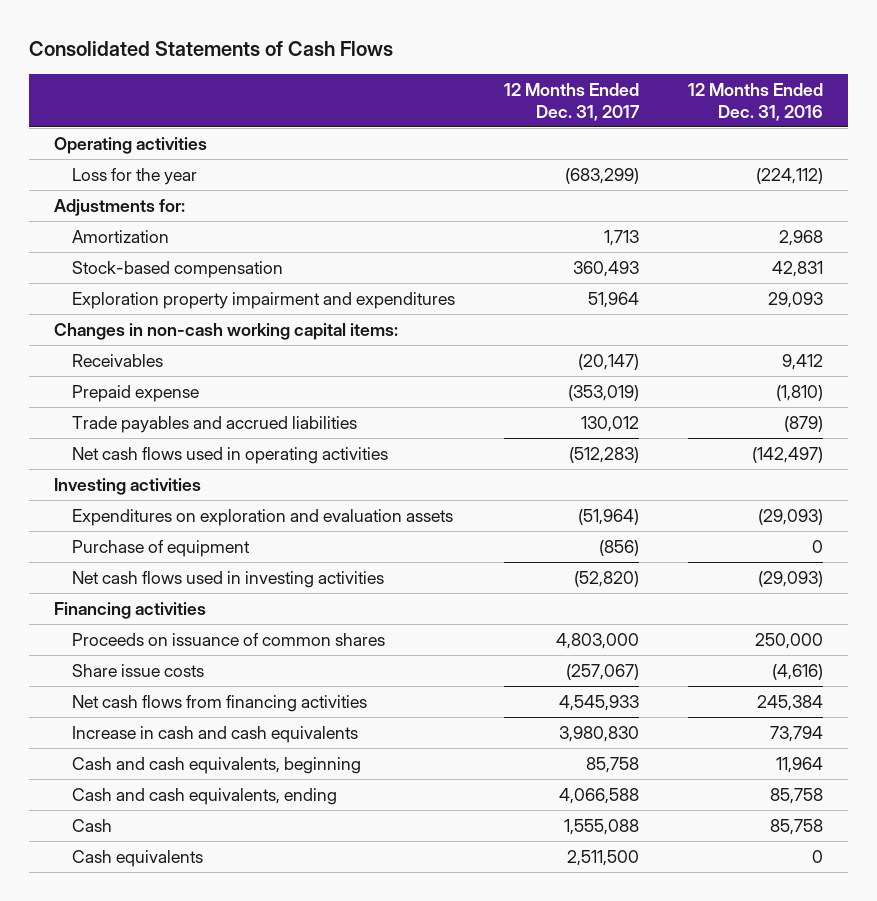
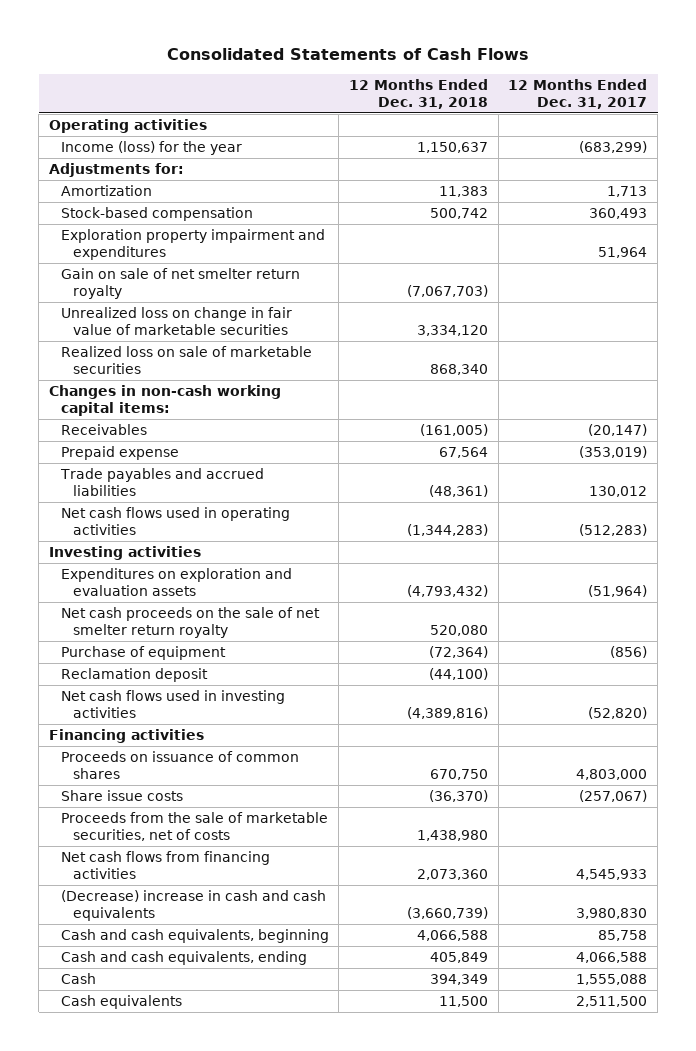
[688,82,824,121] 12 Months Ended Dec. 31, 2016 -> none
none -> [349,78,489,110] 12 Months Ended Dec. 31, 2018
[71,168,197,186] Loss for the year -> [60,140,242,155] Income (loss) for the year
none -> [60,267,300,300] Gain on sale of net smelter return royalty
none -> [60,306,292,336] Unrealized loss on change in fair value of marketable securities
none -> [60,345,312,375] Realized loss on sale of marketable securities
none -> [60,606,320,639] Net cash proceeds on the sale of net smelter return royalty
none -> [60,667,208,682] Reclamation deposit
none -> [60,811,328,842] Proceeds from the sale of marketable securities, net of costs
[71,726,358,744] Increase in cash and cash equivalents -> [60,889,326,922] (Decrease) increase in cash and cash equivalents

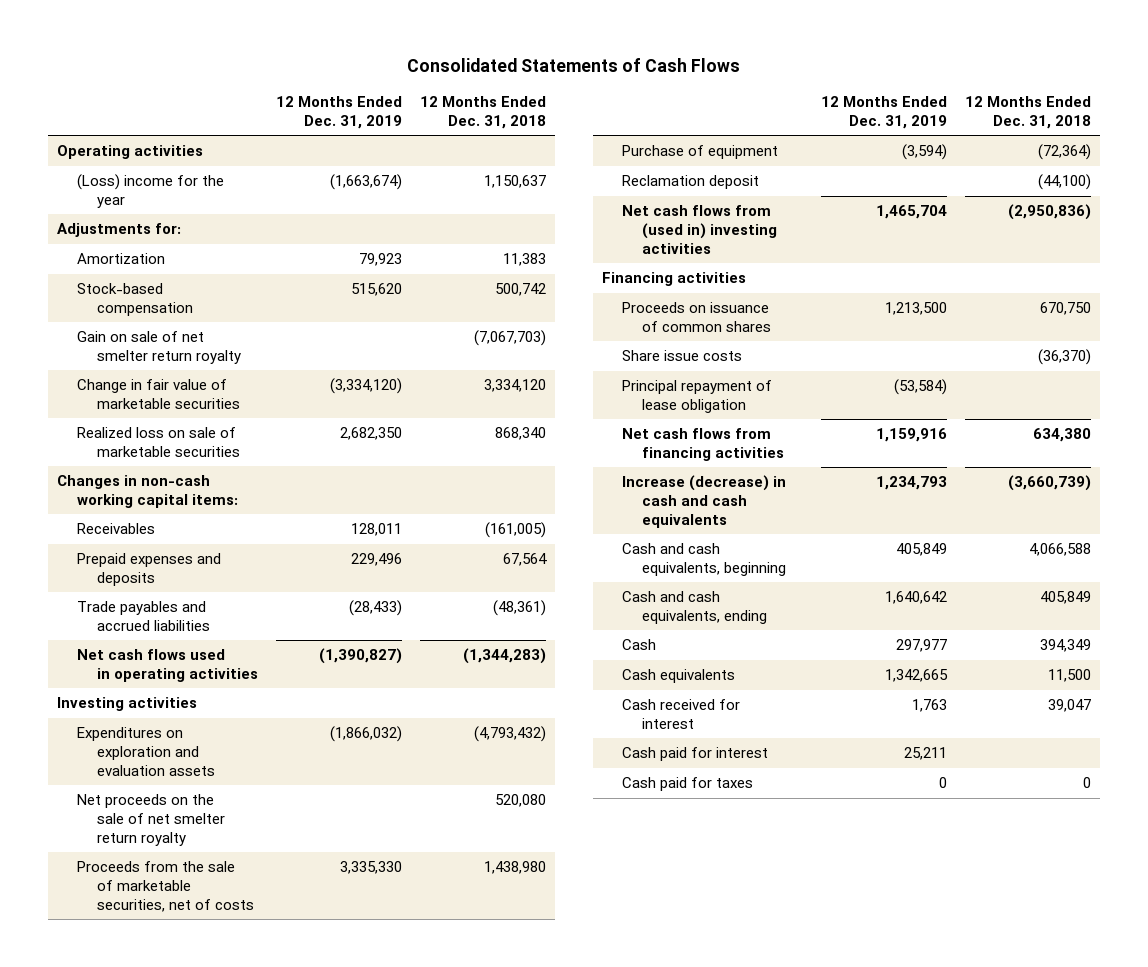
[508,78,648,110] 12 Months Ended Dec. 31, 2017 -> none
none -> [276,96,403,130] 12 Months Ended Dec. 31, 2019
[60,140,242,155] Income (loss) for the year -> [77,174,225,209] (Loss) income for the year
[60,228,325,261] Exploration property impairment and expenditures -> none
[60,306,292,336] Unrealized loss on change in fair value of marketable securities -> [77,379,241,410] Change in fair value of marketable securities
[60,445,179,460] Prepaid expense -> [77,553,222,587] Prepaid expenses and deposits
[60,606,320,639] Net cash proceeds on the sale of net smelter return royalty -> [77,794,226,847] Net proceeds on the sale of net smelter return royalty
[60,811,328,842] Proceeds from the sale of marketable securities, net of costs -> [77,861,255,913] Proceeds from the sale of marketable securities, net of costs
[60,689,285,719] Net cash flows used in investing activities -> [621,205,777,255] Net cash flows from (used in) investing activities
[407,707,489,720] (4,389,816) -> [1007,204,1091,221] (2,950,836)
none -> [621,380,772,414] Principal repayment of lease obligation
[417,869,489,881] 2,073,360 -> [1032,428,1091,443] 634,380
[60,889,326,922] (Decrease) increase in cash and cash equivalents -> [621,475,786,529] Increase (decrease) in cash and cash equivalents
none -> [621,699,740,730] Cash received for interest
none -> [621,747,768,762] Cash paid for interest
none -> [621,777,753,792] Cash paid for taxes

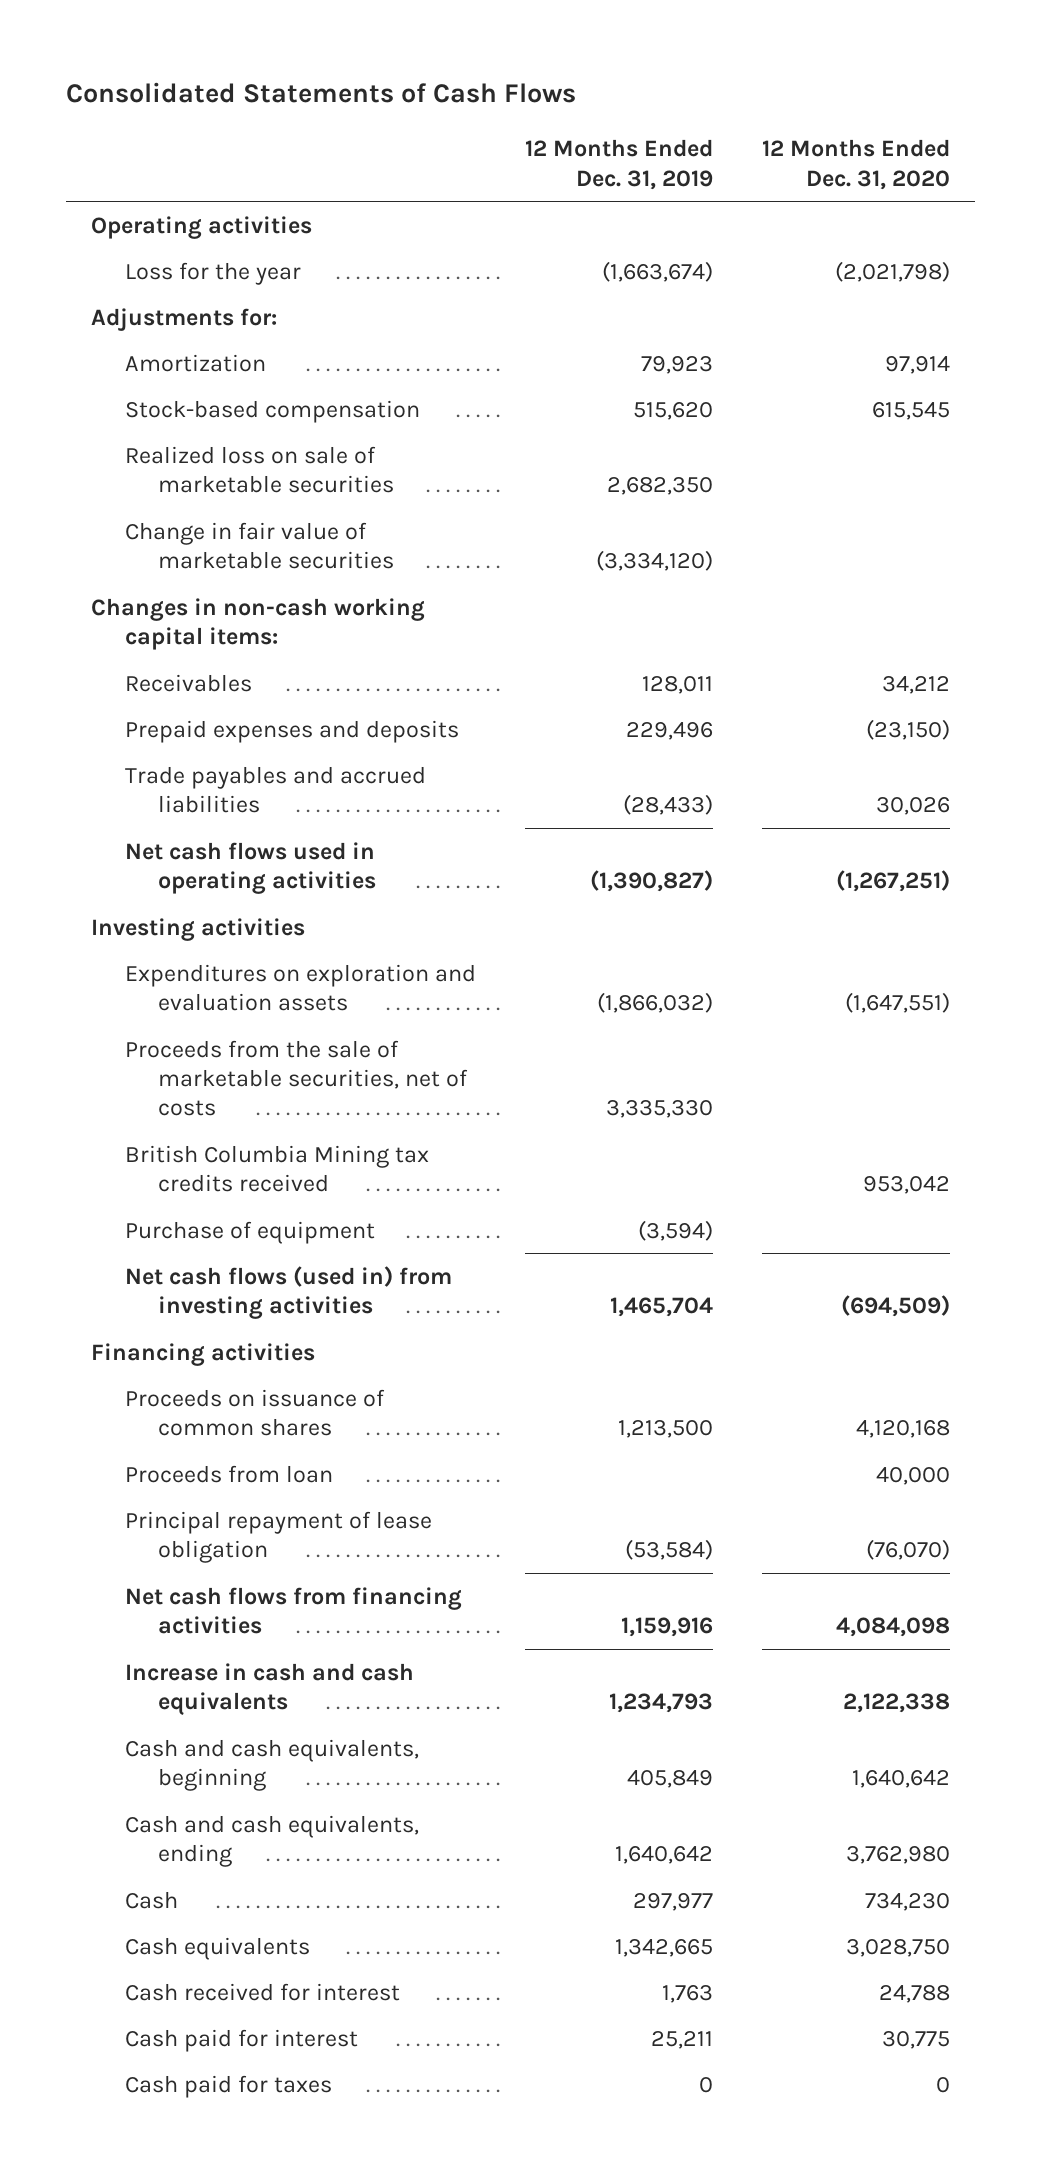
[420,96,547,130] 12 Months Ended Dec. 31, 2018 -> none
none -> [762,139,951,190] 12 Months Ended Dec. 31, 2020
[77,174,225,209] (Loss) income for the year -> [124,261,301,285] Loss for the year
[77,331,242,365] Gain on sale of net smelter return royalty -> none
[77,379,241,410] Change in fair value of marketable securities -> [124,521,395,569] Change in fair value of marketable securities
[77,794,226,847] Net proceeds on the sale of net smelter return royalty -> none
none -> [124,1144,429,1192] British Columbia Mining tax credits received
[621,175,759,190] Reclamation deposit -> none
[621,205,777,255] Net cash flows from (used in) investing activities -> [124,1265,452,1319] Net cash flows (used in) from investing activities
[621,350,742,362] Share issue costs -> none
none -> [124,1464,333,1483] Proceeds from loan
[621,475,786,529] Increase (decrease) in cash and cash equivalents -> [124,1662,414,1715] Increase in cash and cash equivalents

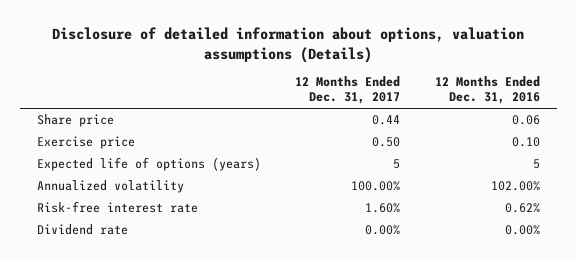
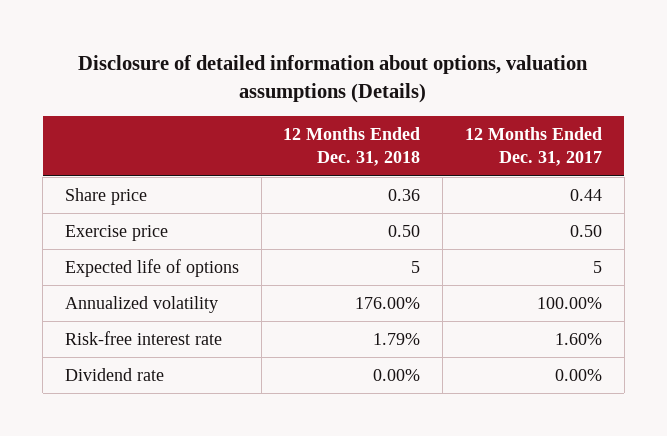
[434,76,540,105] 12 Months Ended Dec. 31, 2016 -> none
none -> [283,127,421,167] 12 Months Ended Dec. 31, 2018
[37,157,262,172] Expected life of options (years) -> [64,259,239,278] Expected life of options

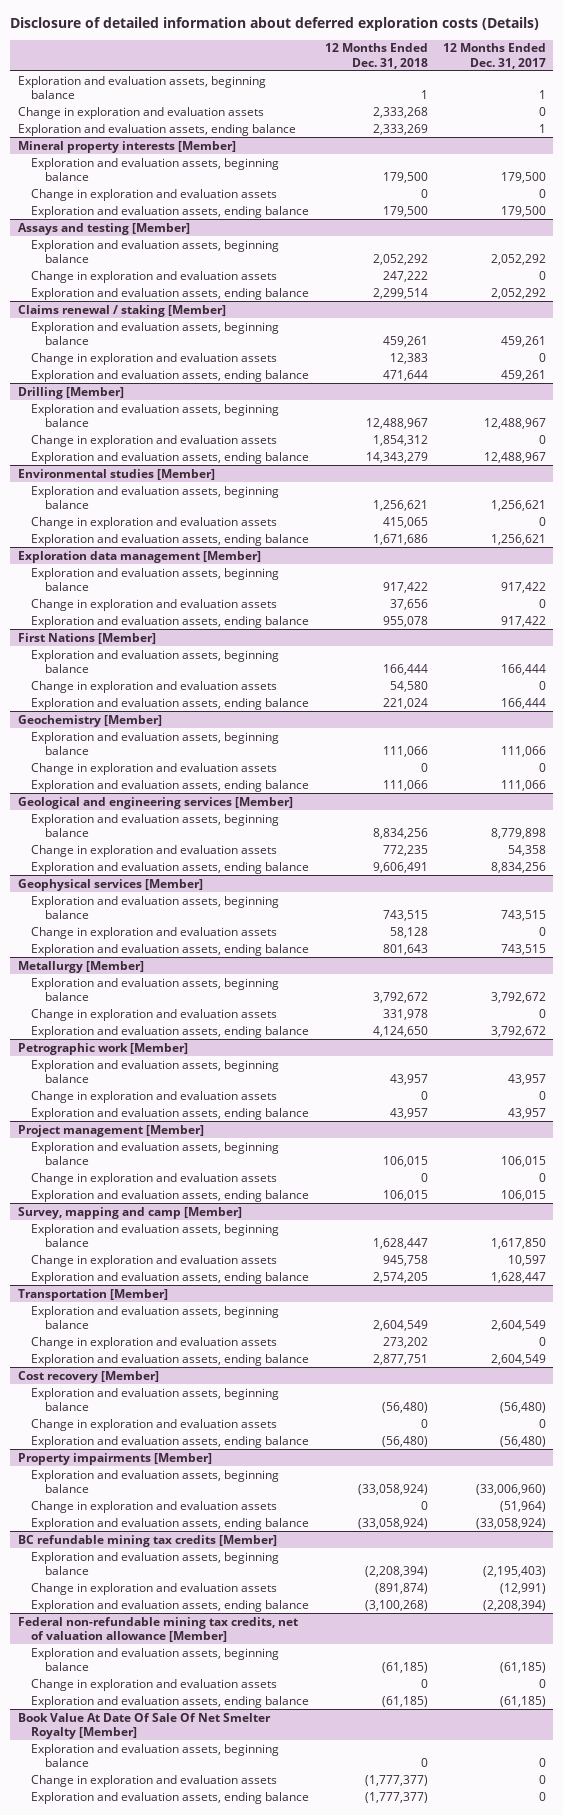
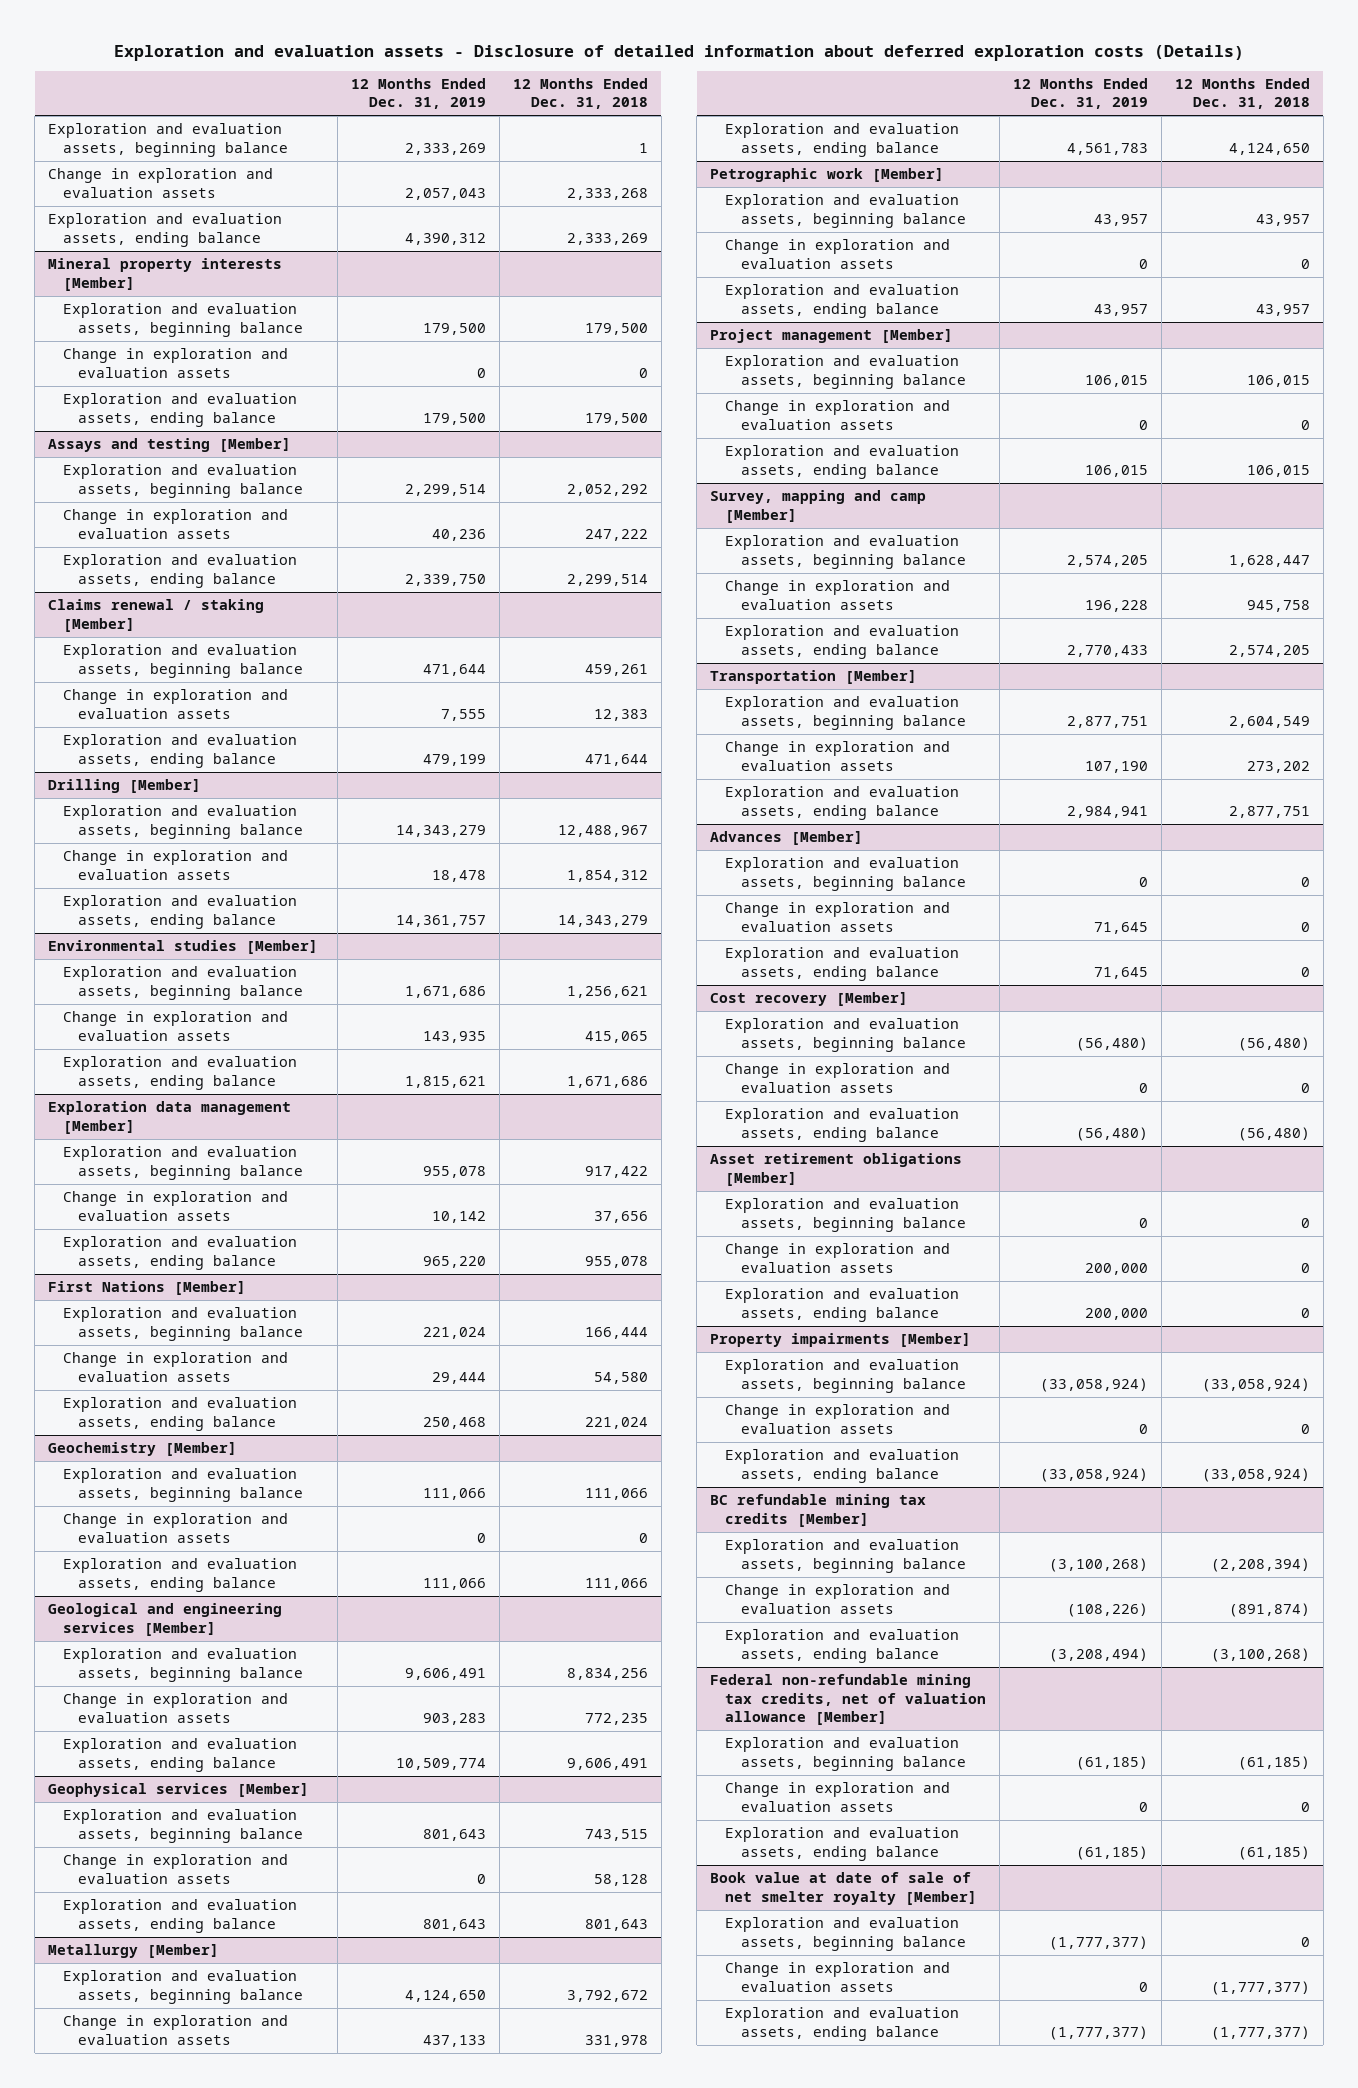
[10,17,540,32] Disclosure of detailed information about deferred exploration costs (Details) -> [113,44,1244,61] Exploration and evaluation assets - Disclosure of detailed information about deferred exploration costs (Details)
[442,43,546,69] 12 Months Ended Dec. 31, 2017 -> none
none -> [350,78,486,110] 12 Months Ended Dec. 31, 2019
none -> [710,831,864,846] Advances [Member]
none -> [725,857,966,891] Exploration and evaluation assets, beginning balance
none -> [725,902,951,932] Change in exploration and evaluation assets
none -> [725,947,960,981] Exploration and evaluation assets, ending balance
none -> [710,1153,963,1186] Asset retirement obligations [Member]
none -> [725,1198,966,1232] Exploration and evaluation assets, beginning balance
none -> [725,1243,951,1273] Change in exploration and evaluation assets
none -> [725,1288,960,1322] Exploration and evaluation assets, ending balance
[17,1712,271,1739] Book Value At Date Of Sale Of Net Smelter Royalty [Member] -> [710,1872,978,1905] Book value at date of sale of net smelter royalty [Member]

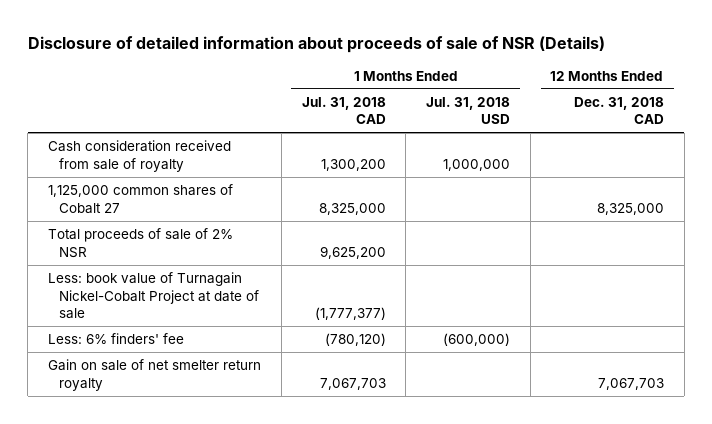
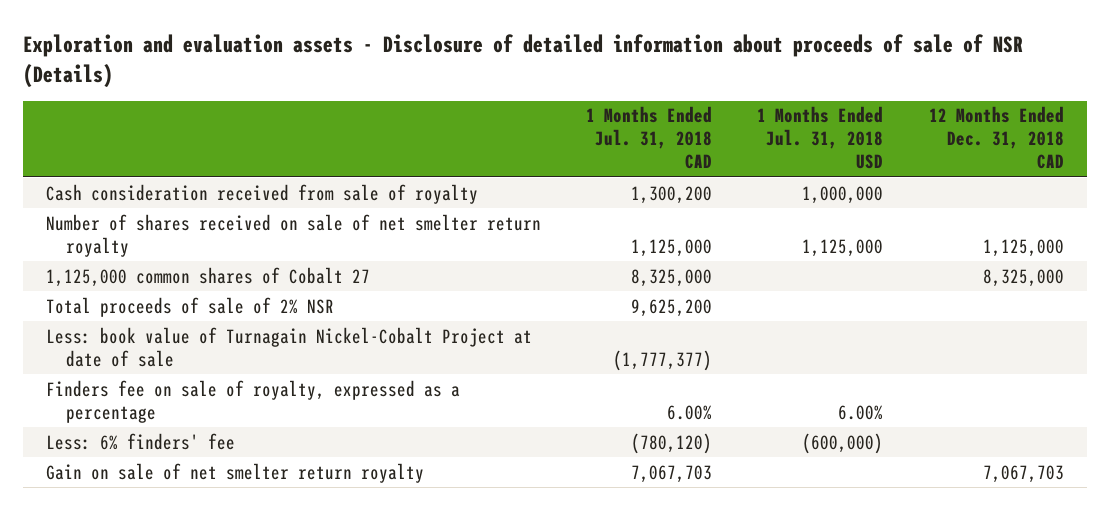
[27,35,605,53] Disclosure of detailed information about proceeds of sale of NSR (Details) -> [22,34,1023,88] Exploration and evaluation assets - Disclosure of detailed information about proceeds of sale of NSR (Details)
none -> [45,213,541,257] Number of shares received on sale of net smelter return royalty
none -> [45,379,460,423] Finders fee on sale of royalty, expressed as a percentage

